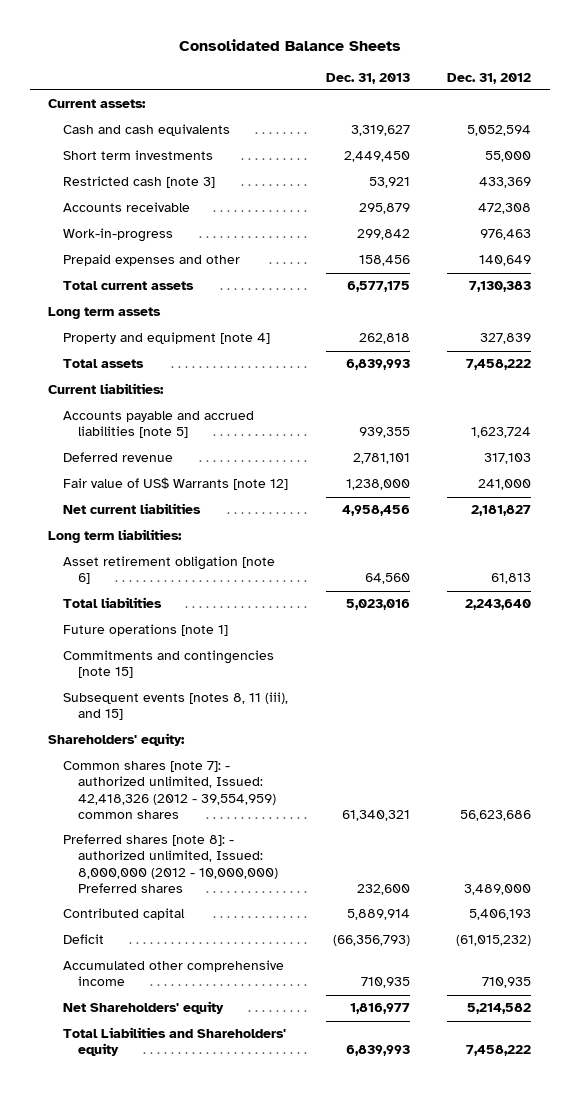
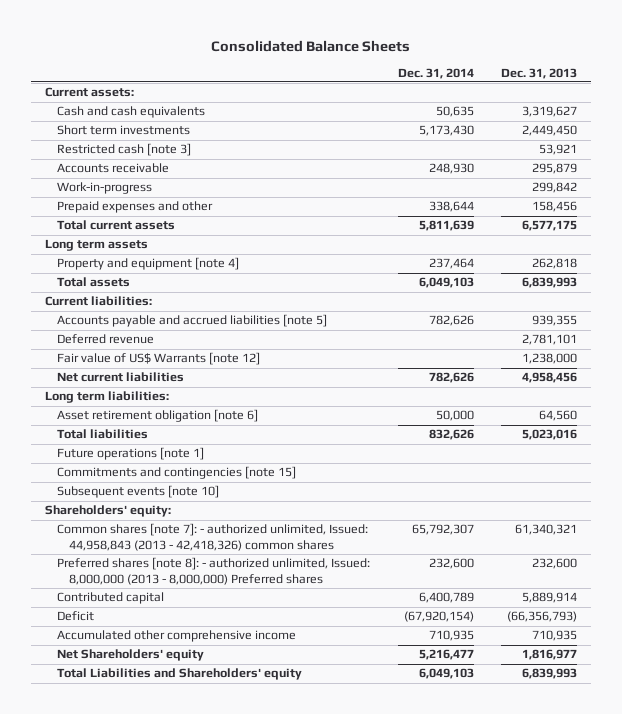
[447,72,532,84] Dec. 31, 2012 -> none
none -> [397,67,474,79] Dec. 31, 2014
[63,692,289,721] Subsequent events [notes 8, 11 (iii), and 15] -> [57,485,220,499] Subsequent events [note 10]
[63,761,276,819] Common shares [note 7]: - authorized unlimited, Issued: 42,418,326 (2012 - 39,554,959) common shares -> [57,523,369,551] Common shares [note 7]: - authorized unlimited, Issued: 44,958,843 (2013 - 42,418,326) common shares
[63,834,278,893] Preferred shares [note 8]: - authorized unlimited, Issued: 8,000,000 (2012 - 10,000,000) Preferred shares -> [57,557,371,585] Preferred shares [note 8]: - authorized unlimited, Issued: 8,000,000 (2013 - 8,000,000) Preferred shares

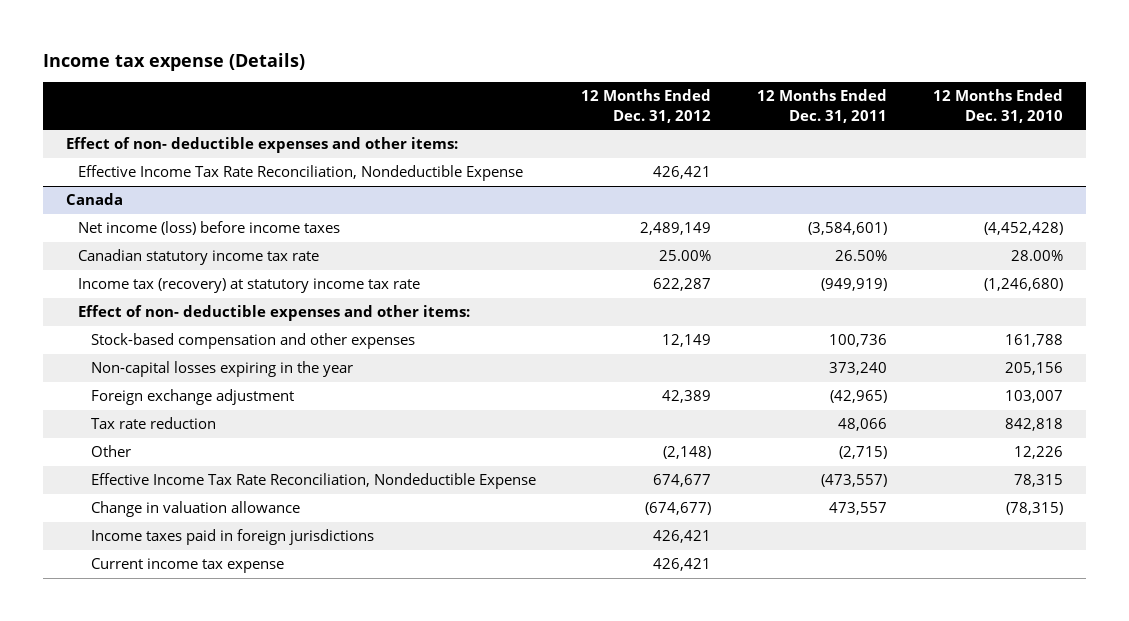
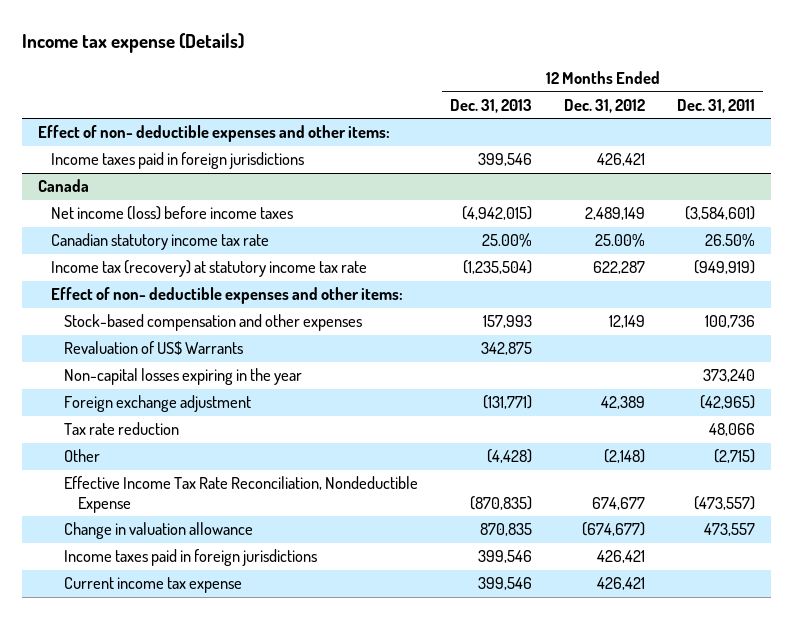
[932,89,1063,123] 12 Months Ended Dec. 31, 2010 -> none
none -> [450,98,533,113] Dec. 31, 2013
[78,165,524,182] Effective Income Tax Rate Reconciliation, Nondeductible Expense -> [51,152,305,170] Income taxes paid in foreign jurisdictions
none -> [64,341,244,356] Revaluation of US$ Warrants

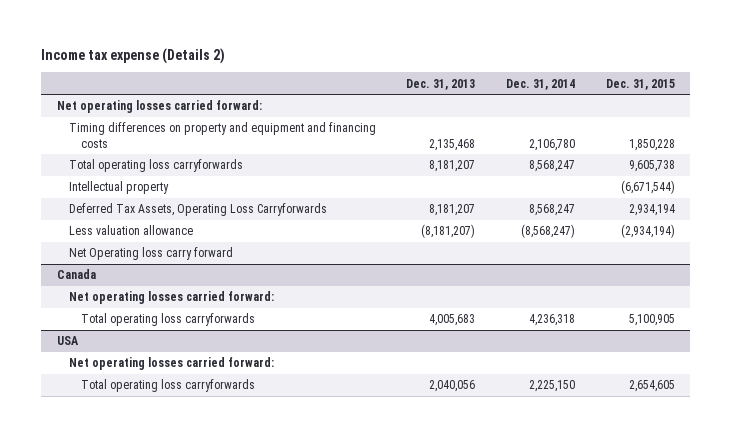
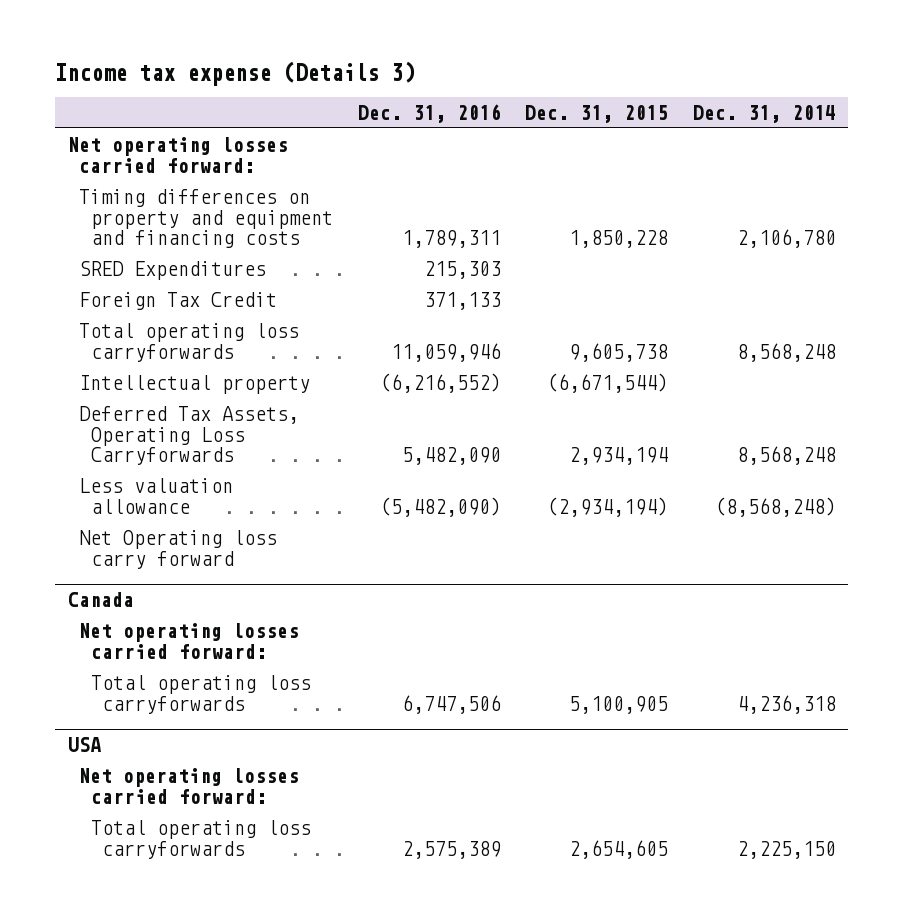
[41,48,226,65] Income tax expense (Details 2) -> [55,60,416,86] Income tax expense (Details 3)
[406,78,476,90] Dec. 31, 2013 -> none
none -> [357,103,501,123] Dec. 31, 2016
none -> [79,260,267,280] SRED Expenditures
none -> [79,291,278,310] Foreign Tax Credit
[528,160,575,173] 8,568,247 -> [737,342,837,362] 8,568,248
[528,204,575,217] 8,568,247 -> [737,446,837,466] 8,568,248
[520,224,575,239] (8,568,247) -> [715,496,837,517] (8,568,248)

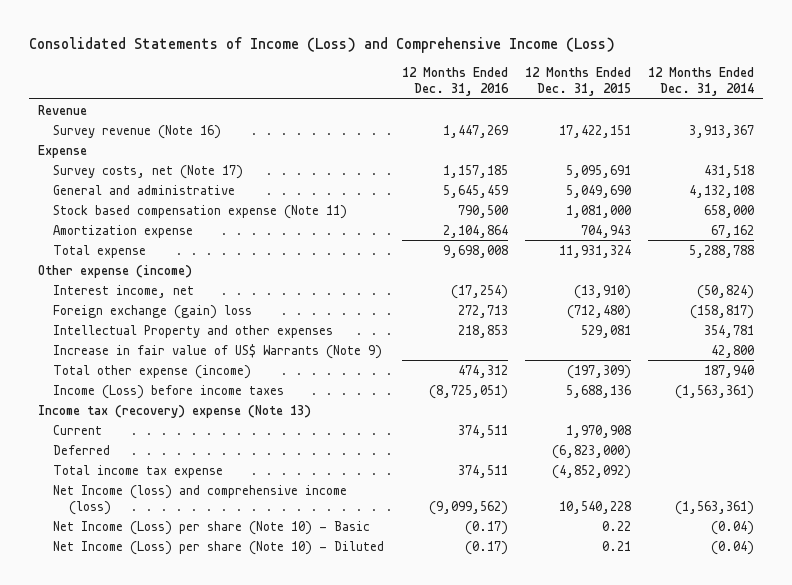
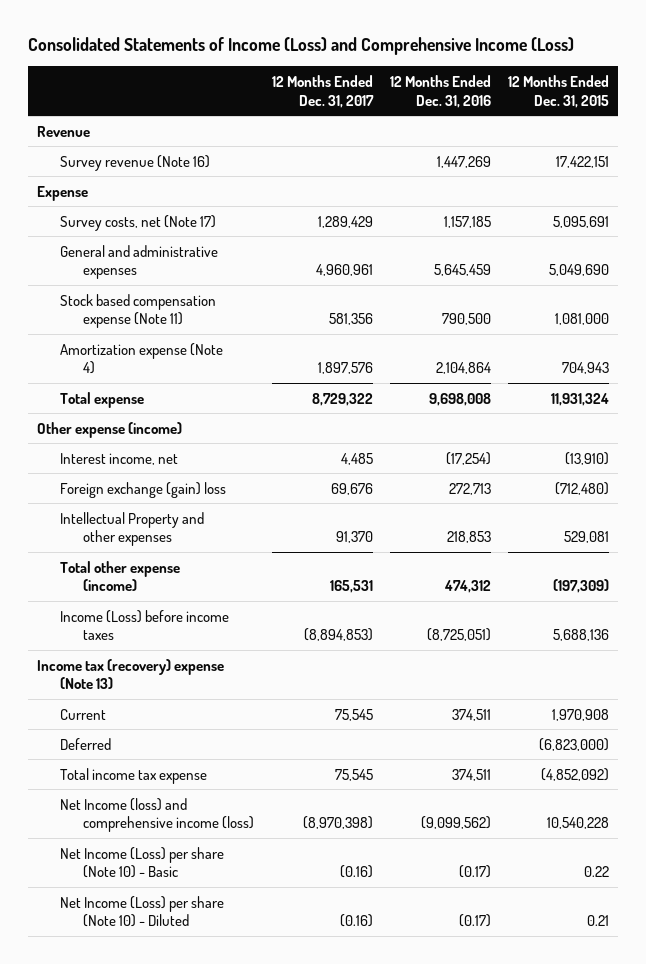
[647,66,754,97] 12 Months Ended Dec. 31, 2014 -> none
none -> [271,75,374,108] 12 Months Ended Dec. 31, 2017
[53,184,236,195] General and administrative -> [60,244,219,280] General and administrative expenses
[53,224,194,238] Amortization expense -> [60,342,224,375] Amortization expense (Note 4)
[53,343,383,359] Increase in fair value of US$ Warrants (Note 9) -> none

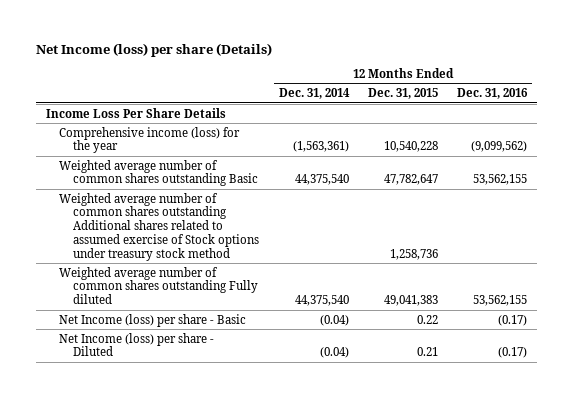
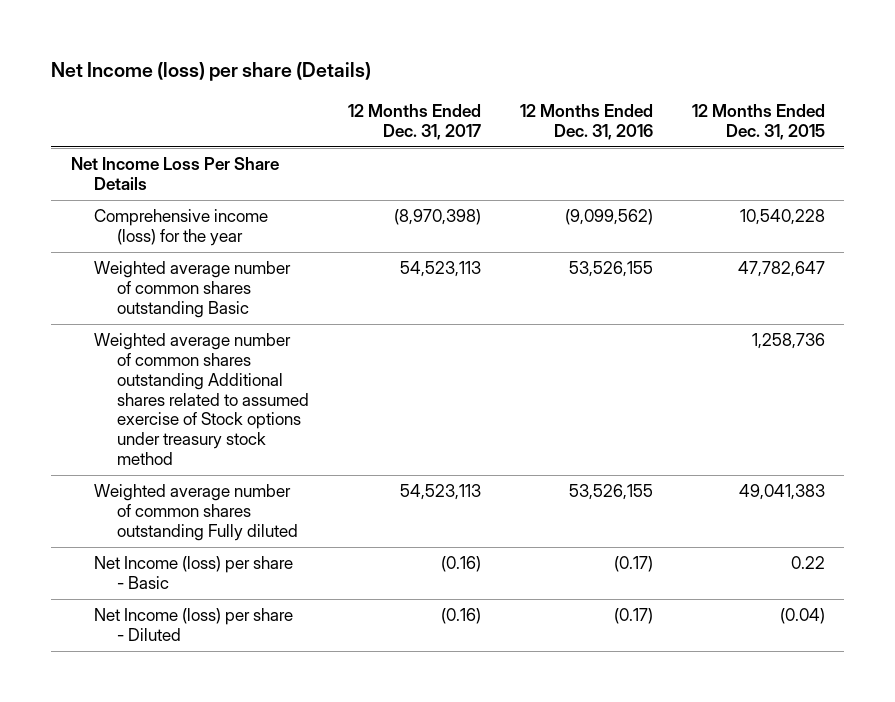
[278,88,350,100] Dec. 31, 2014 -> none
none -> [347,103,481,140] 12 Months Ended Dec. 31, 2017
[45,107,226,118] Income Loss Per Share Details -> [70,157,279,191] Net Income Loss Per Share Details
[473,174,528,186] 53,562,155 -> [568,261,653,278] 53,526,155
[473,295,528,307] 53,562,155 -> [568,484,653,501] 53,526,155
[416,347,438,357] 0.21 -> [779,608,825,625] (0.04)

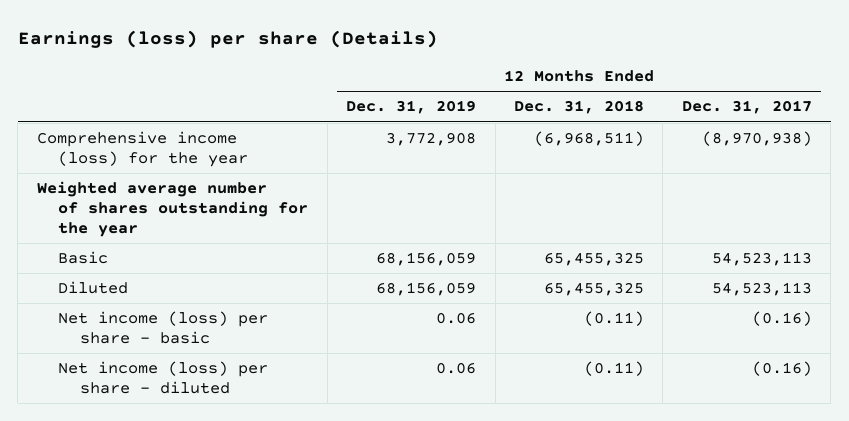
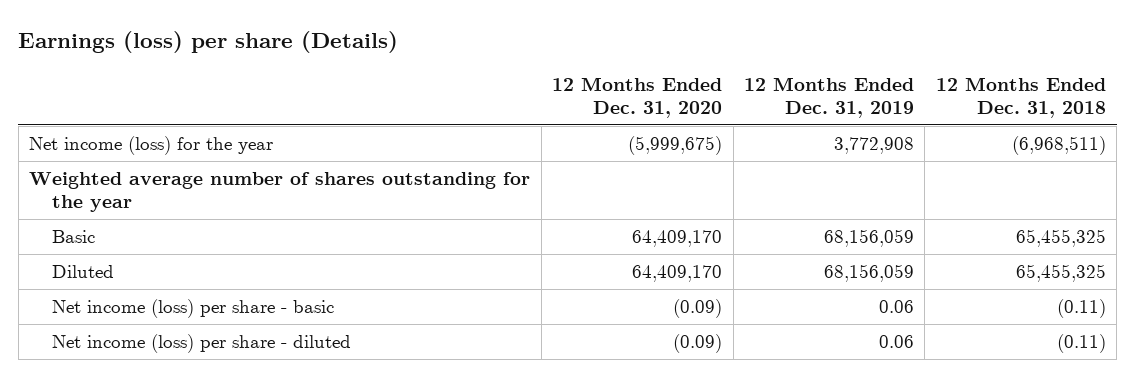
[681,100,812,115] Dec. 31, 2017 -> none
none -> [552,77,723,118] 12 Months Ended Dec. 31, 2020
[36,131,249,167] Comprehensive income (loss) for the year -> [29,136,274,156] Net income (loss) for the year

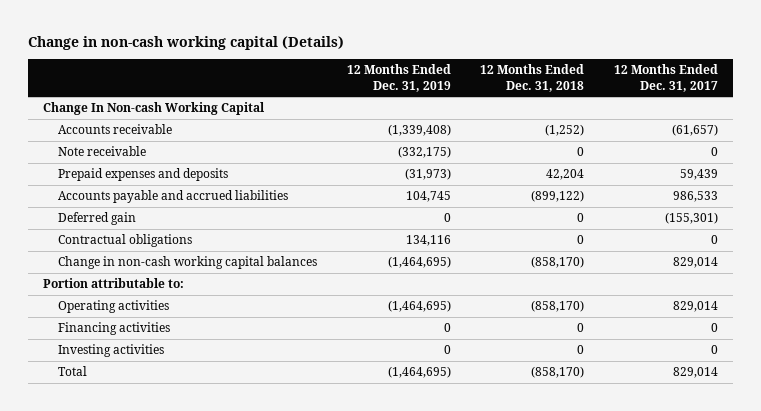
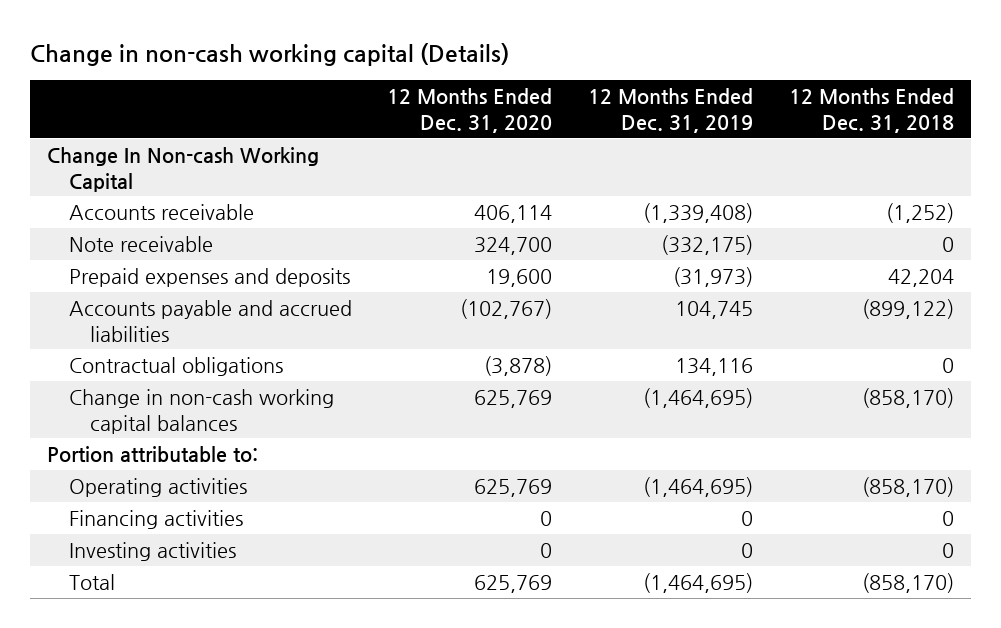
[613,64,718,92] 12 Months Ended Dec. 31, 2017 -> none
none -> [387,88,553,133] 12 Months Ended Dec. 31, 2020
[58,212,137,226] Deferred gain -> none

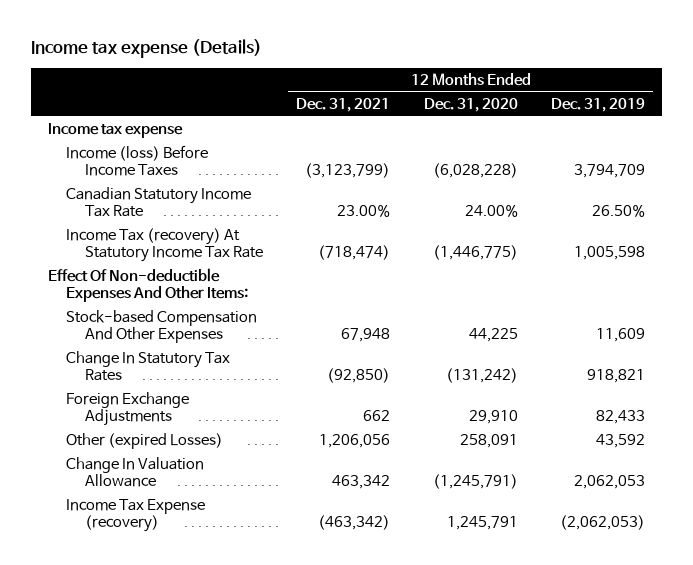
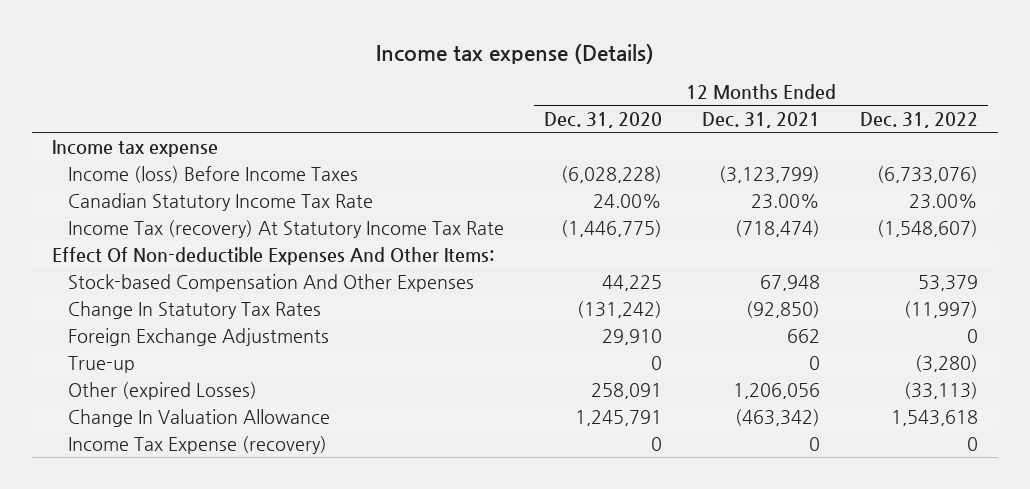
[551,98,646,113] Dec. 31, 2019 -> none
none -> [859,112,978,129] Dec. 31, 2022
none -> [67,355,135,373] True-up
[332,475,391,490] 463,342 -> [734,408,820,426] (463,342)
[432,474,518,490] (1,245,791) -> [574,409,662,426] 1,245,791
[318,515,391,531] (463,342) -> [808,436,820,451] 0
[446,516,518,531] 1,245,791 -> [650,436,662,451] 0

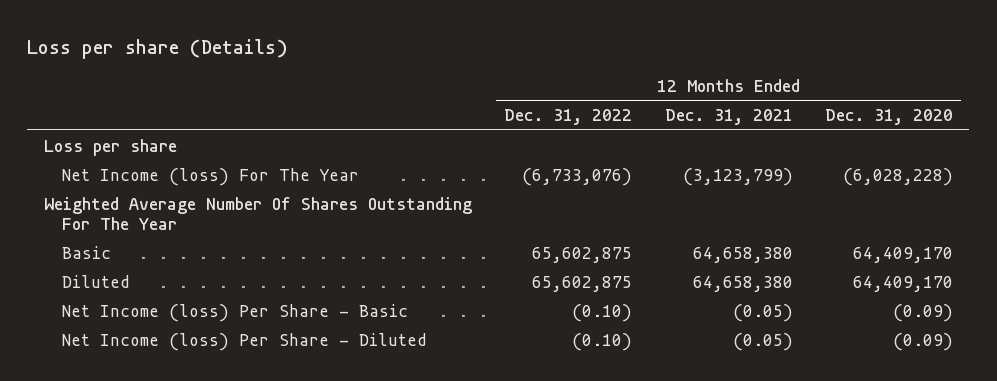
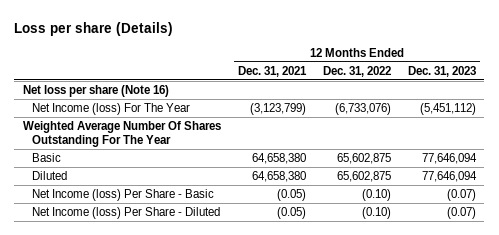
[824,109,953,126] Dec. 31, 2020 -> none
none -> [407,65,476,77] Dec. 31, 2023
[43,138,177,156] Loss per share -> [22,84,169,97] Net loss per share (Note 16)

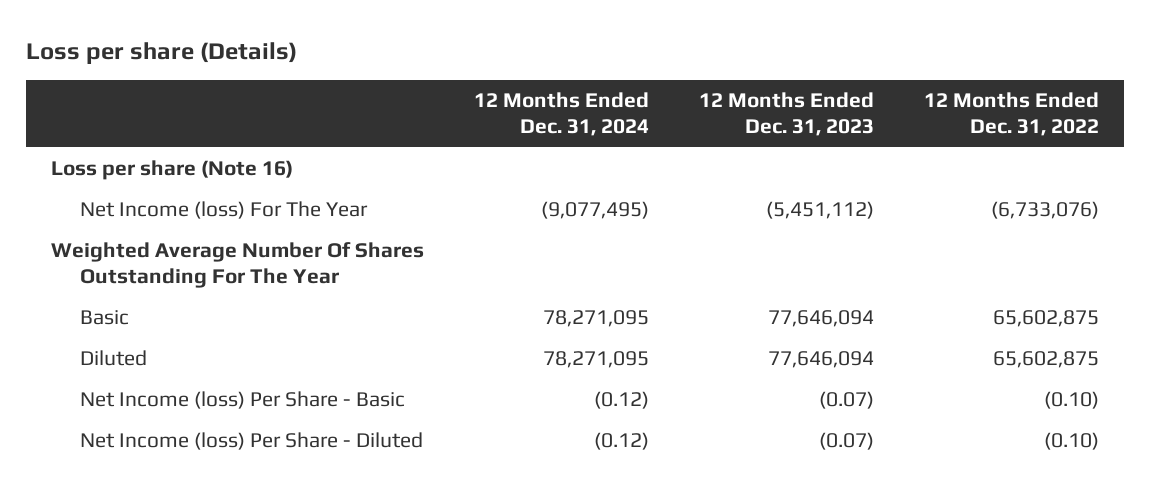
[237,65,307,77] Dec. 31, 2021 -> none
none -> [474,91,650,137] 12 Months Ended Dec. 31, 2024
[22,84,169,97] Net loss per share (Note 16) -> [51,160,294,181] Loss per share (Note 16)

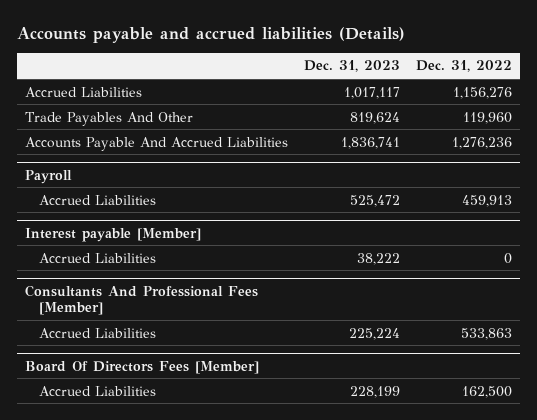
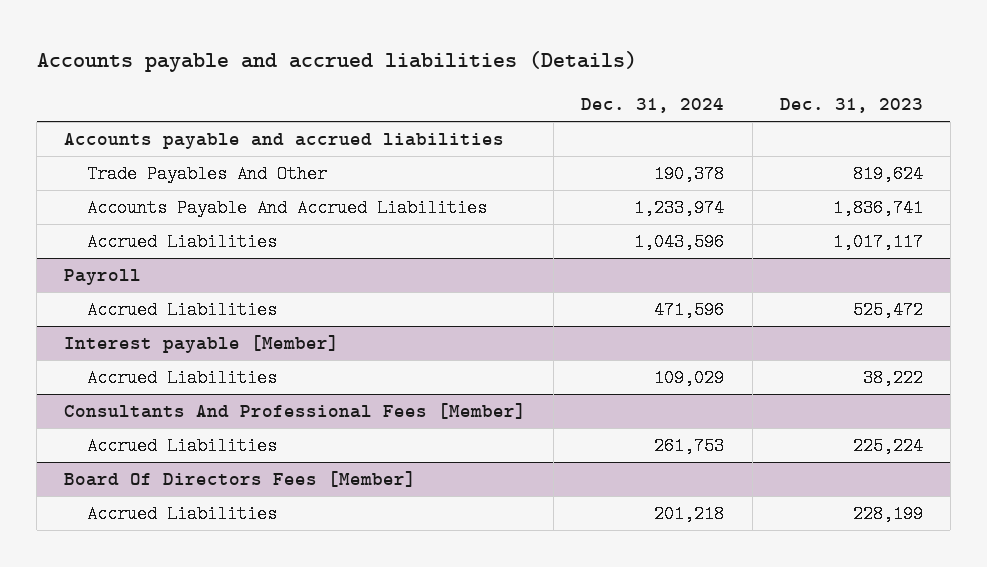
[416,60,513,73] Dec. 31, 2022 -> none
none -> [581,97,725,113] Dec. 31, 2024
none -> [64,133,505,150] Accounts payable and accrued liabilities
[24,86,142,97] Accrued Liabilities -> [87,233,278,252] Accrued Liabilities

